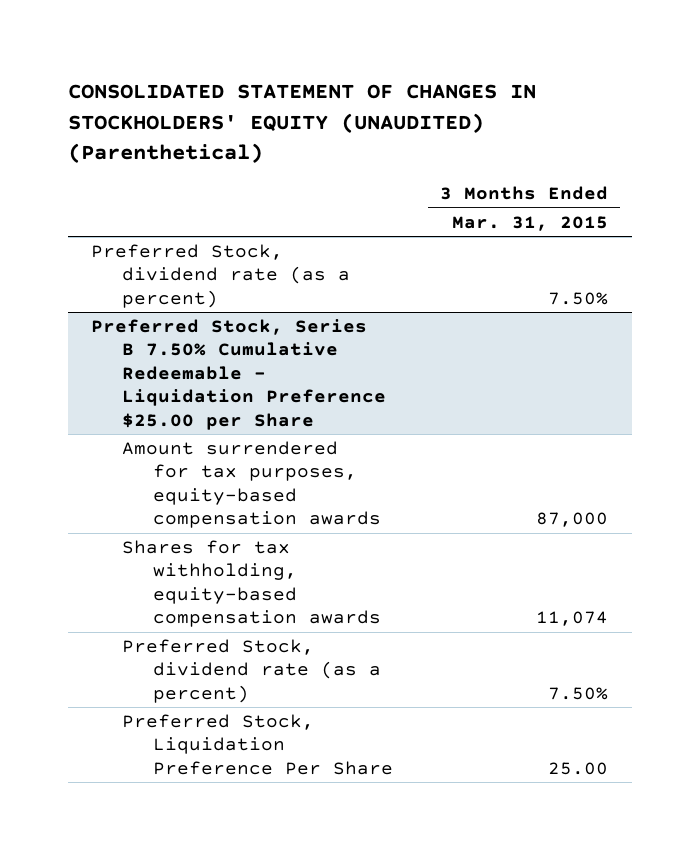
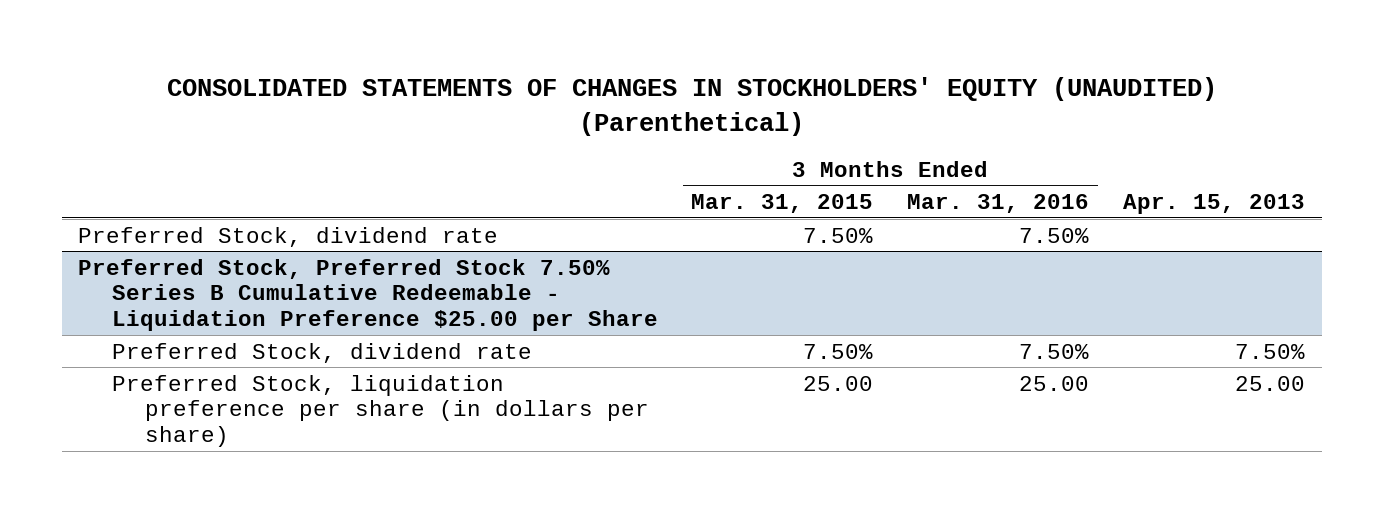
[67,84,536,164] CONSOLIDATED STATEMENT OF CHANGES IN STOCKHOLDERS' EQUITY (UNAUDITED) (Parenthetical) -> [166,77,1217,136] CONSOLIDATED STATEMENTS OF CHANGES IN STOCKHOLDERS' EQUITY (UNAUDITED) (Parenthetical)
none -> [907,194,1090,214] Mar. 31, 2016
none -> [1123,194,1306,215] Apr. 15, 2013
[122,441,381,529] Amount surrendered for tax purposes, equity-based compensation awards -> none
[122,540,381,628] Shares for tax withholding, equity-based compensation awards -> none
[91,244,351,308] Preferred Stock, dividend rate (as a percent) -> [78,226,499,247] Preferred Stock, dividend rate
[91,319,387,430] Preferred Stock, Series B 7.50% Cumulative Redeemable - Liquidation Preference $25.00 per Share -> [78,258,658,332] Preferred Stock, Preferred Stock 7.50% Series B Cumulative Redeemable - Liquidation Preference $25.00 per Share
[122,639,381,703] Preferred Stock, dividend rate (as a percent) -> [111,342,532,363] Preferred Stock, dividend rate
[122,714,393,775] Preferred Stock, Liquidation Preference Per Share -> [111,374,649,448] Preferred Stock, liquidation preference per share (in dollars per share)

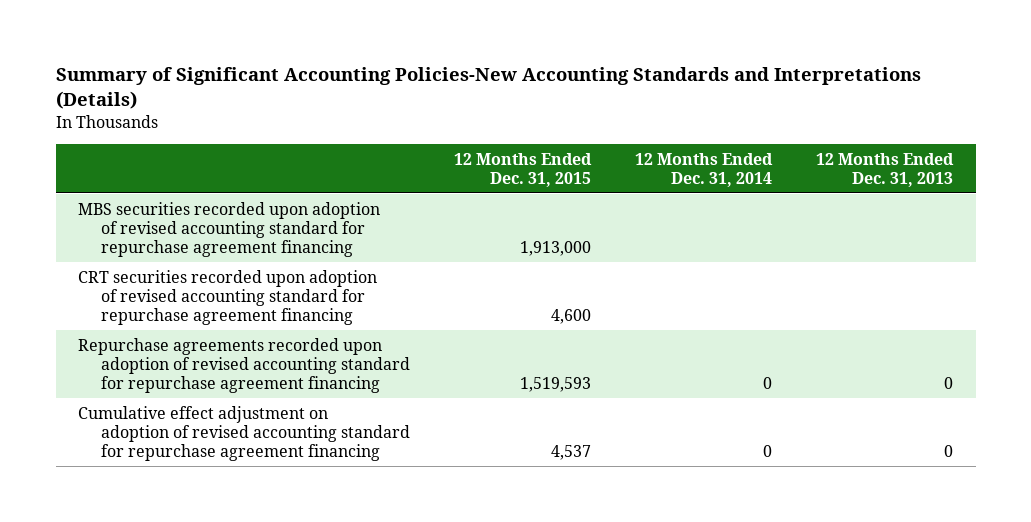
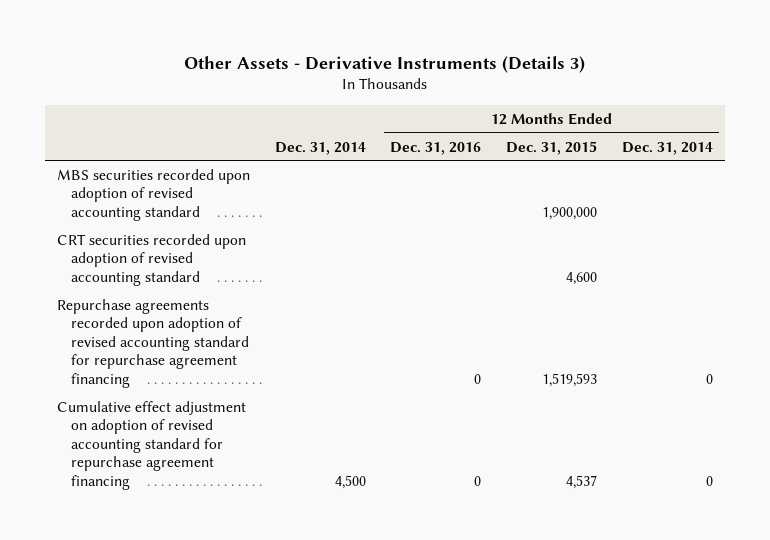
[55,66,921,110] Summary of Significant Accounting Policies-New Accounting Standards and Interpretations (Details) -> [183,55,585,73] Other Assets - Derivative Instruments (Details 3)
[816,152,955,187] 12 Months Ended Dec. 31, 2013 -> none
none -> [274,141,366,155] Dec. 31, 2014
none -> [390,141,482,155] Dec. 31, 2016
[77,201,380,257] MBS securities recorded upon adoption of revised accounting standard for repurchase agreement financing -> [56,168,250,221] MBS securities recorded upon adoption of revised accounting standard
[520,240,592,256] 1,913,000 -> [542,206,598,220] 1,900,000
[77,269,377,325] CRT securities recorded upon adoption of revised accounting standard for repurchase agreement financing -> [56,233,246,286] CRT securities recorded upon adoption of revised accounting standard

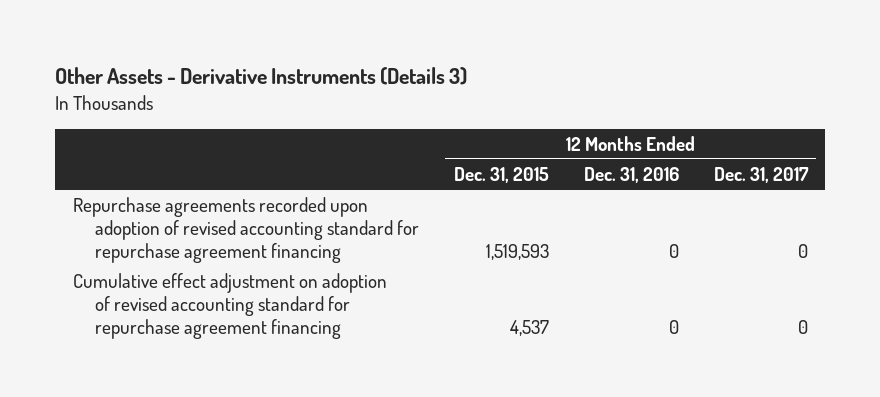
[274,141,366,155] Dec. 31, 2014 -> none
[622,141,714,155] Dec. 31, 2014 -> none
none -> [713,167,809,184] Dec. 31, 2017
[56,168,250,221] MBS securities recorded upon adoption of revised accounting standard -> none
[56,233,246,286] CRT securities recorded upon adoption of revised accounting standard -> none

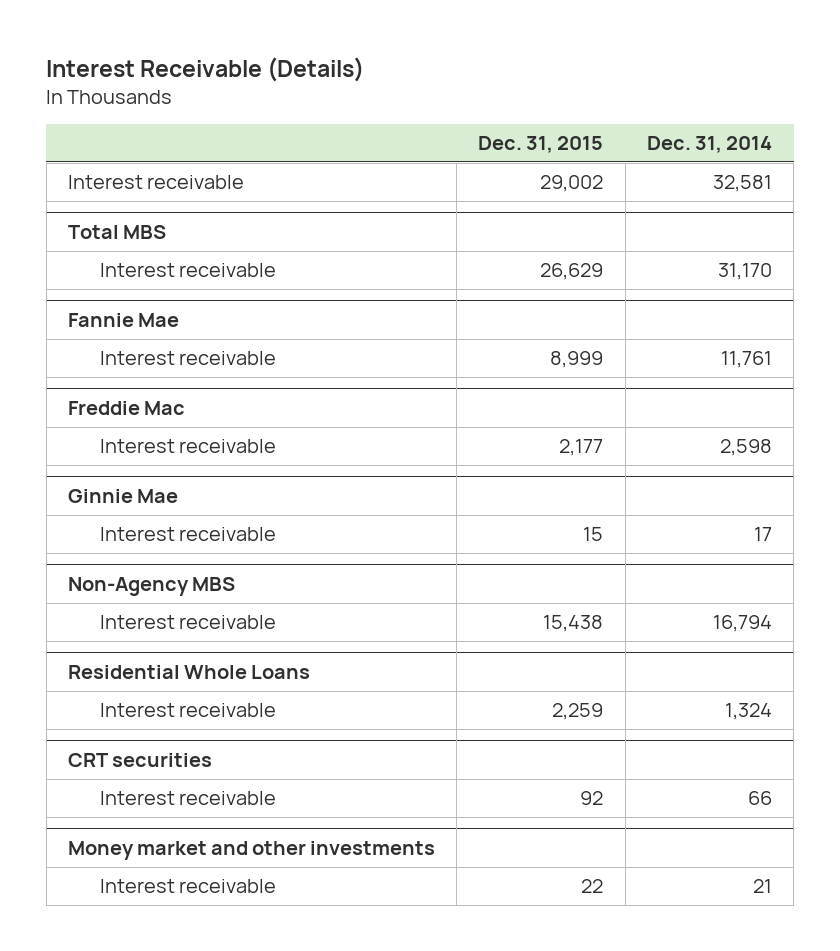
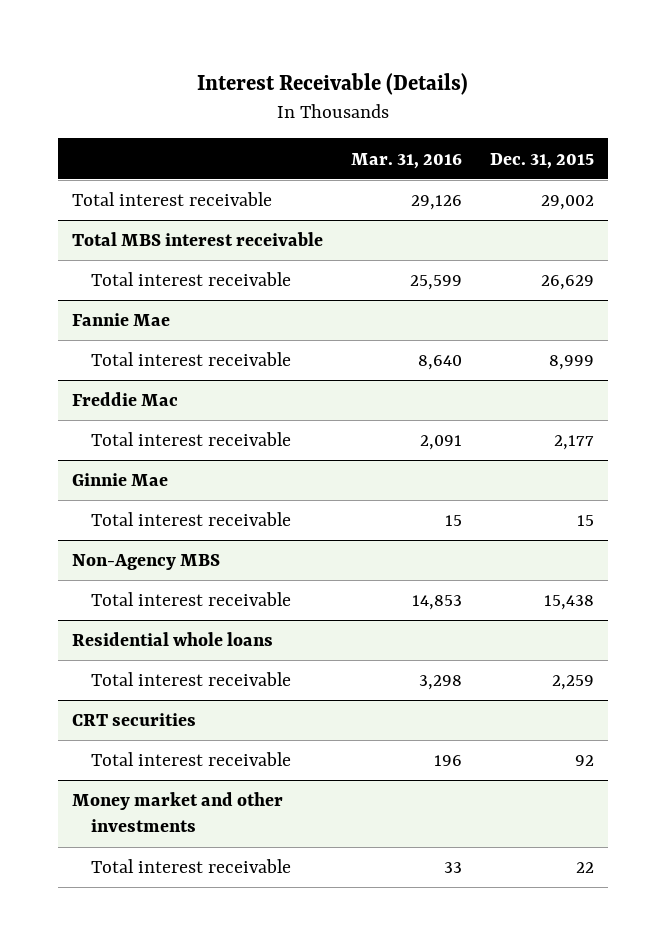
[646,136,772,154] Dec. 31, 2014 -> none
none -> [350,152,462,169] Mar. 31, 2016
[67,175,244,190] Interest receivable -> [71,192,272,207] Total interest receivable
[67,225,166,240] Total MBS -> [71,232,323,247] Total MBS interest receivable
[99,263,276,278] Interest receivable -> [90,272,291,287] Total interest receivable
[99,351,276,366] Interest receivable -> [90,352,291,367] Total interest receivable
[99,439,276,454] Interest receivable -> [90,432,291,447] Total interest receivable
[99,527,276,542] Interest receivable -> [90,512,291,527] Total interest receivable
[99,615,276,630] Interest receivable -> [90,592,291,607] Total interest receivable
[67,665,310,680] Residential Whole Loans -> [71,632,273,647] Residential whole loans
[99,703,276,718] Interest receivable -> [90,672,291,687] Total interest receivable
[99,791,276,806] Interest receivable -> [90,752,291,767] Total interest receivable
[99,879,276,894] Interest receivable -> [90,859,291,874] Total interest receivable

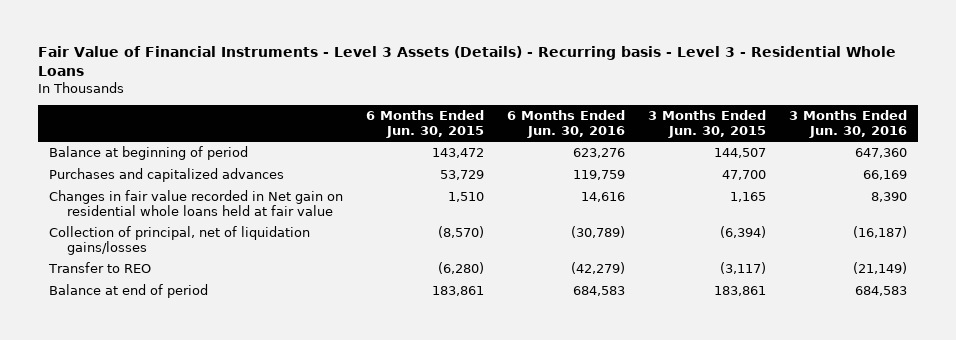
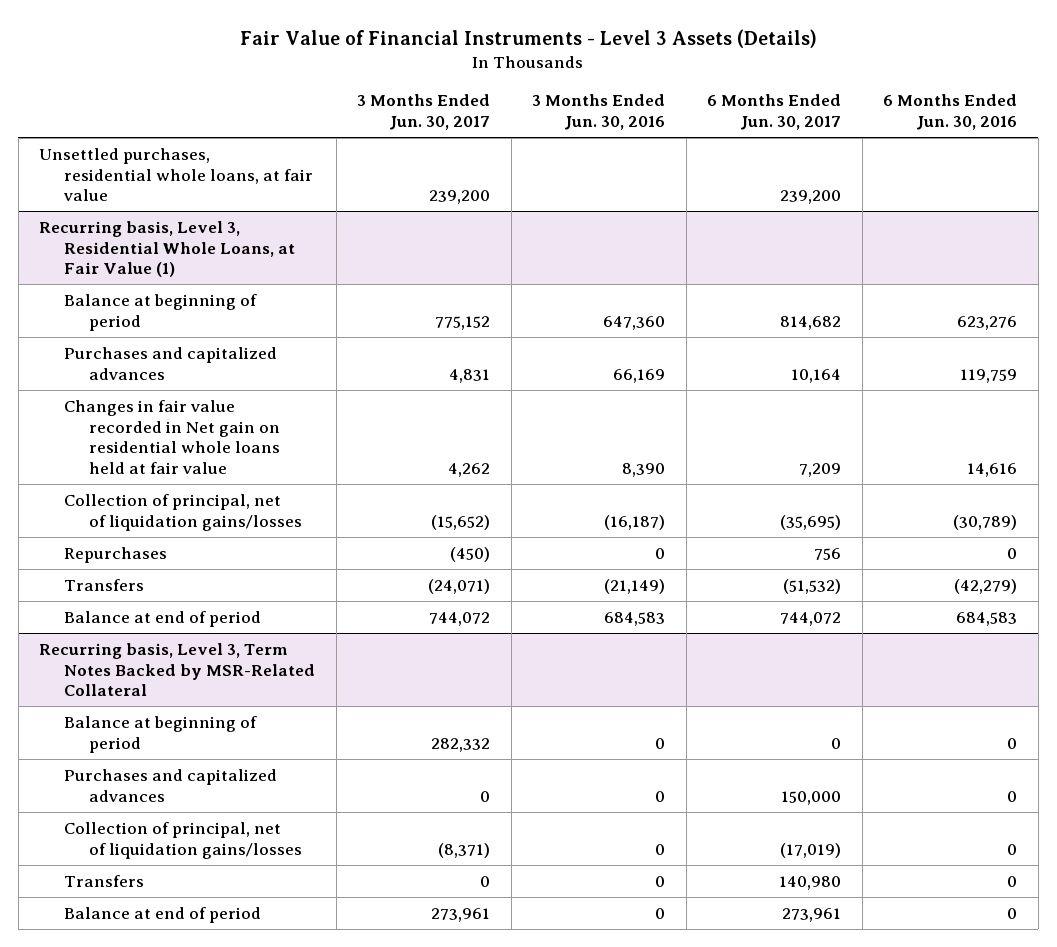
[37,46,896,77] Fair Value of Financial Instruments - Level 3 Assets (Details) - Recurring basis - Level 3 - Residential Whole Loans -> [240,28,818,48] Fair Value of Financial Instruments - Level 3 Assets (Details)
[366,110,485,138] 6 Months Ended Jun. 30, 2015 -> none
[647,110,766,138] 3 Months Ended Jun. 30, 2015 -> none
none -> [357,94,491,131] 3 Months Ended Jun. 30, 2017
none -> [707,94,842,131] 6 Months Ended Jun. 30, 2017
none -> [39,147,314,202] Unsettled purchases, residential whole loans, at fair value
none -> [39,220,296,278] Recurring basis, Level 3, Residential Whole Loans, at Fair Value (1)
none -> [64,546,168,563] Repurchases
[48,262,152,274] Transfer to REO -> [64,578,145,591] Transfers
none -> [39,642,316,697] Recurring basis, Level 3, Term Notes Backed by MSR-Related Collateral
none -> [64,715,258,753] Balance at beginning of period
none -> [64,768,278,802] Purchases and capitalized advances
none -> [64,821,303,859] Collection of principal, net of liquidation gains/losses
none -> [64,874,145,887] Transfers
none -> [64,906,262,923] Balance at end of period

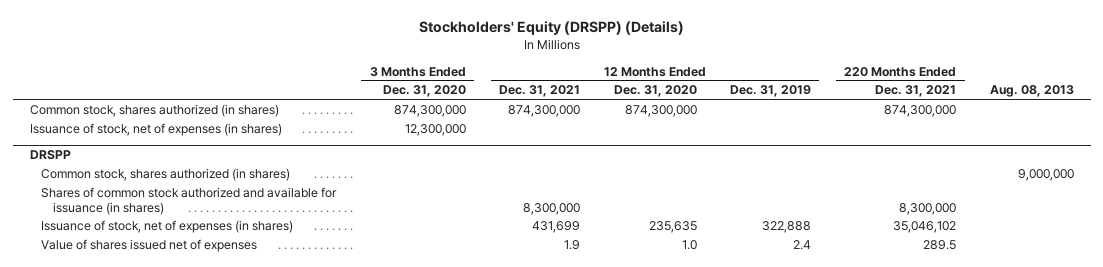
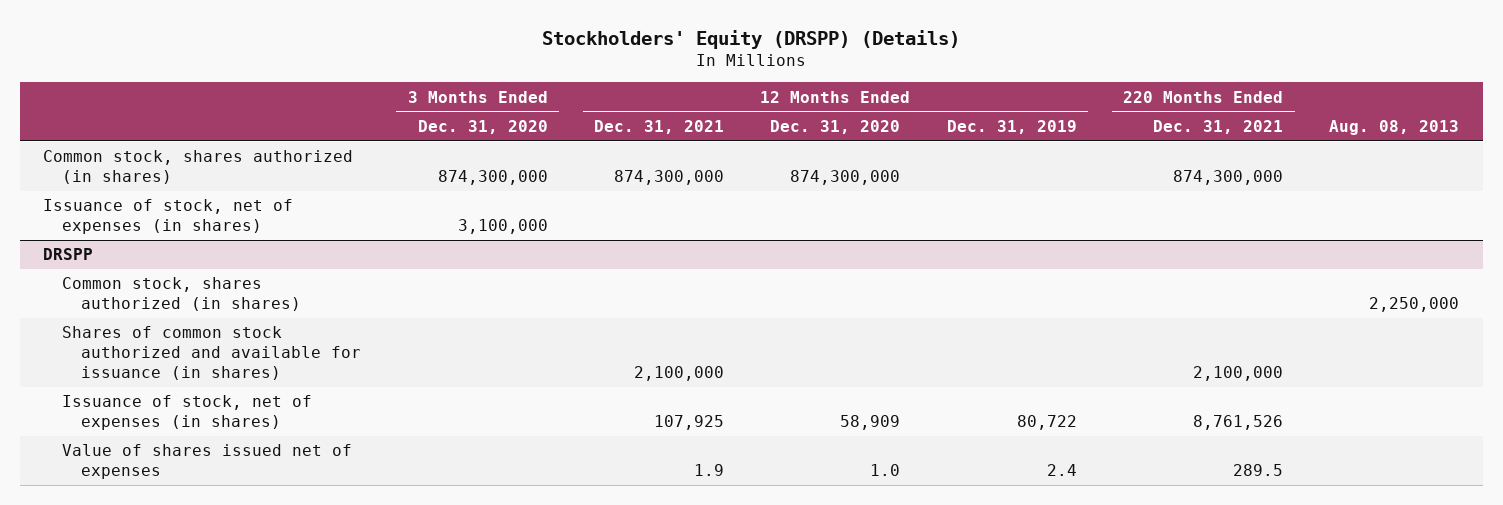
[404,123,466,136] 12,300,000 -> [457,219,548,235] 3,100,000
[1017,168,1074,181] 9,000,000 -> [1369,297,1460,313] 2,250,000
[523,202,581,215] 8,300,000 -> [634,366,725,382] 2,100,000
[899,202,957,215] 8,300,000 -> [1193,366,1284,382] 2,100,000
[532,220,581,233] 431,699 -> [654,415,725,431] 107,925
[648,220,697,233] 235,635 -> [840,415,901,431] 58,909
[762,220,812,233] 322,888 -> [1016,415,1077,431] 80,722
[893,220,957,233] 35,046,102 -> [1193,415,1284,431] 8,761,526

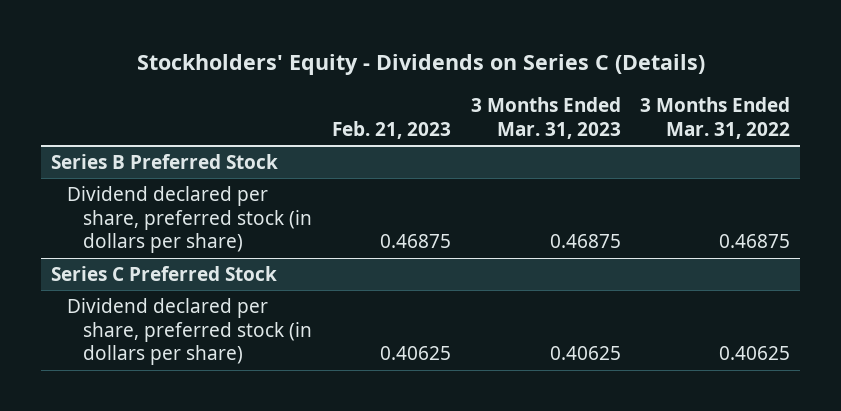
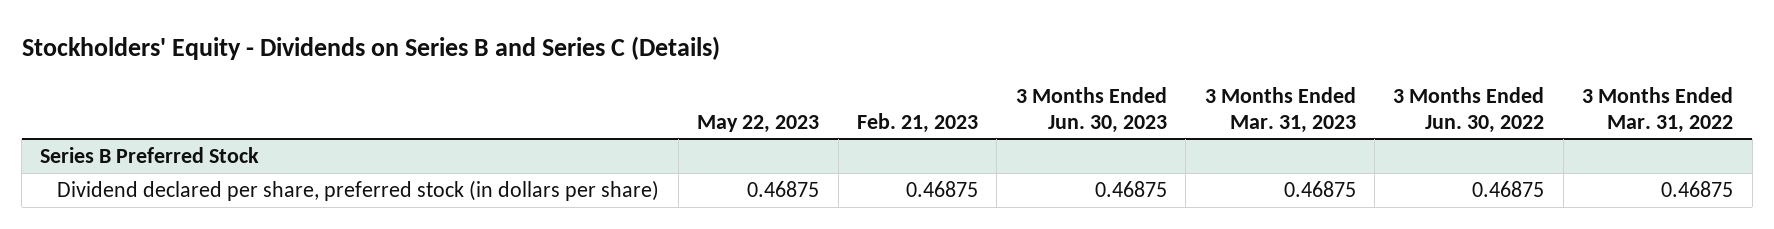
[136,54,705,76] Stockholders' Equity - Dividends on Series C (Details) -> [21,36,720,61] Stockholders' Equity - Dividends on Series B and Series C (Details)
none -> [697,114,820,133] May 22, 2023
none -> [1015,86,1167,133] 3 Months Ended Jun. 30, 2023
none -> [1393,86,1545,133] 3 Months Ended Jun. 30, 2022
[50,266,277,282] Series C Preferred Stock -> none
[66,298,313,366] Dividend declared per share, preferred stock (in dollars per share) -> none

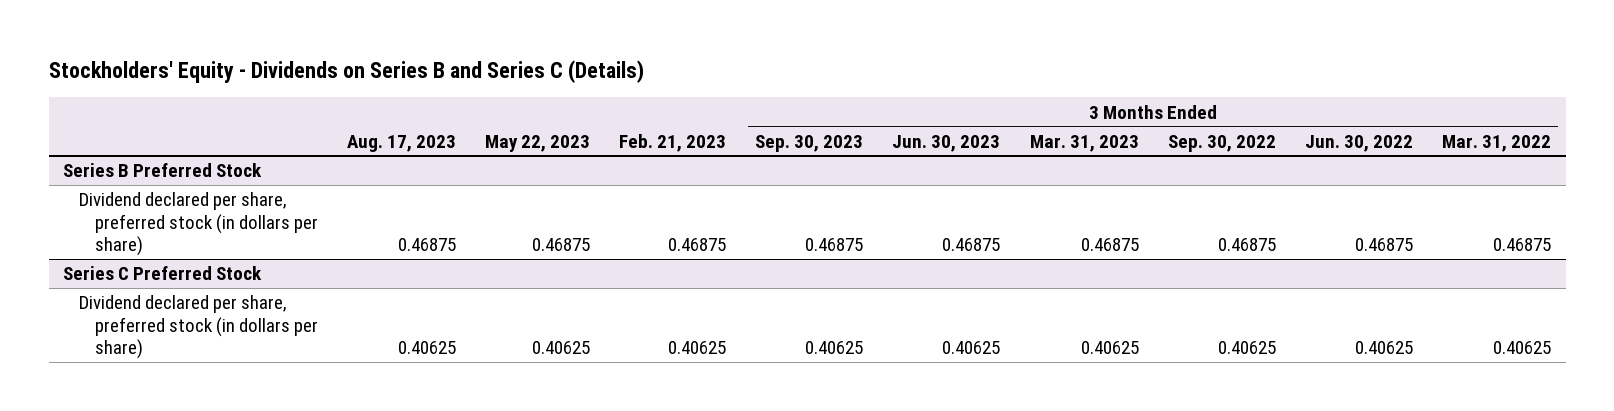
none -> [346,134,456,152] Aug. 17, 2023
none -> [755,134,864,152] Sep. 30, 2023
none -> [1167,134,1276,152] Sep. 30, 2022
none -> [63,266,263,281] Series C Preferred Stock
none -> [78,295,318,360] Dividend declared per share, preferred stock (in dollars per share)

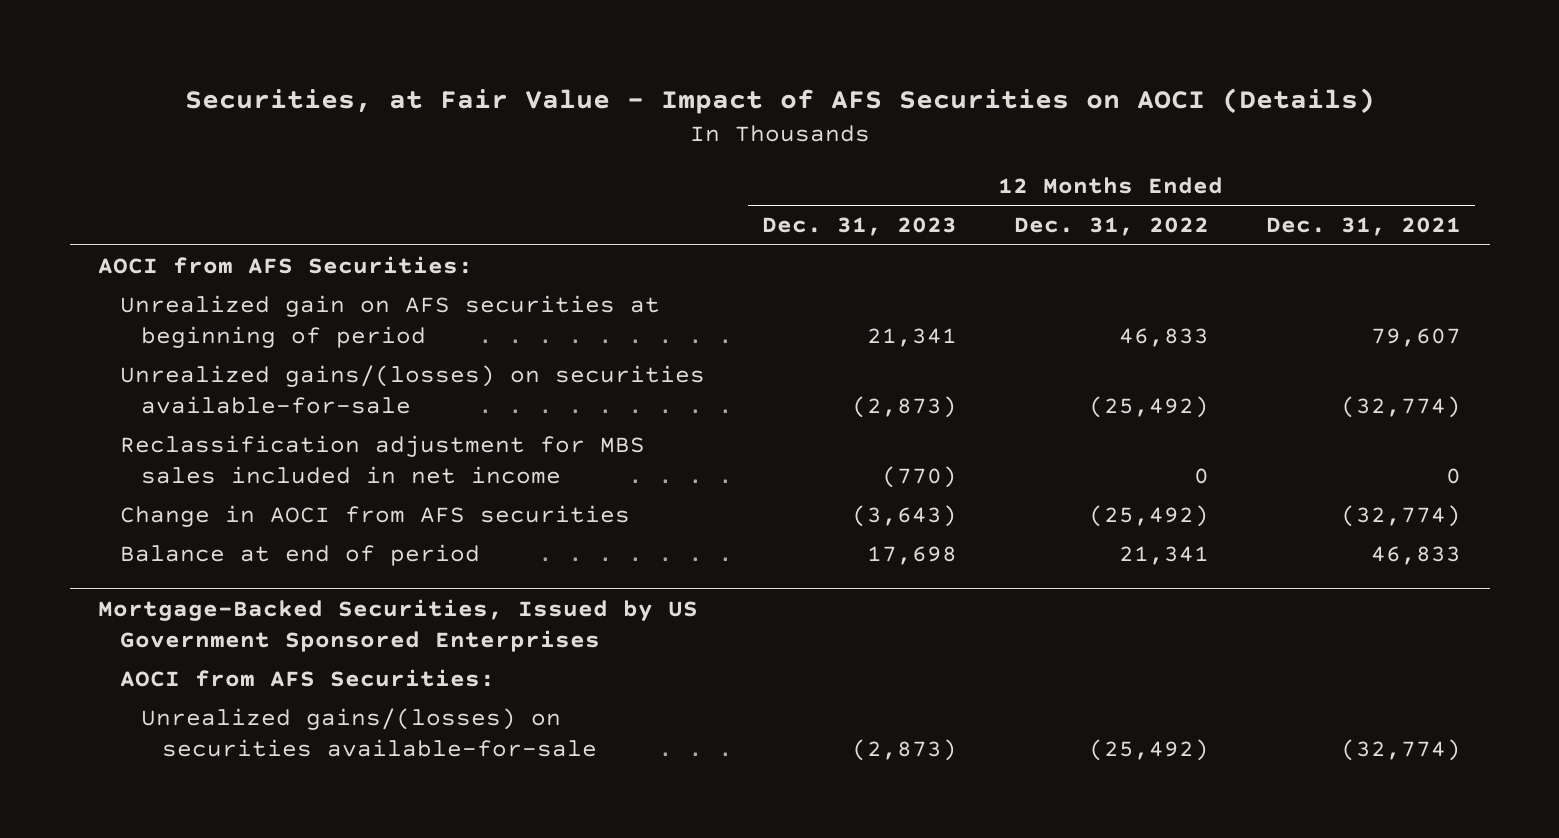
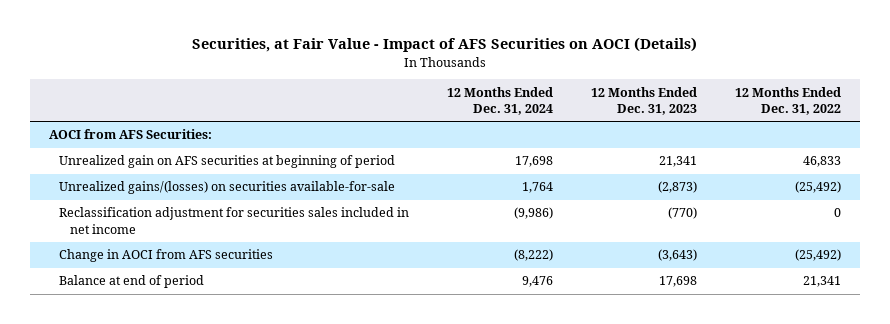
[1266,217,1462,237] Dec. 31, 2021 -> none
none -> [447,86,554,115] 12 Months Ended Dec. 31, 2024
[119,434,645,485] Reclassification adjustment for MBS sales included in net income -> [59,207,410,234] Reclassification adjustment for securities sales included in net income
[98,598,699,652] Mortgage-Backed Securities, Issued by US Government Sponsored Enterprises -> none
[119,668,495,687] AOCI from AFS Securities: -> none
[141,707,598,758] Unrealized gains/(losses) on securities available-for-sale -> none

